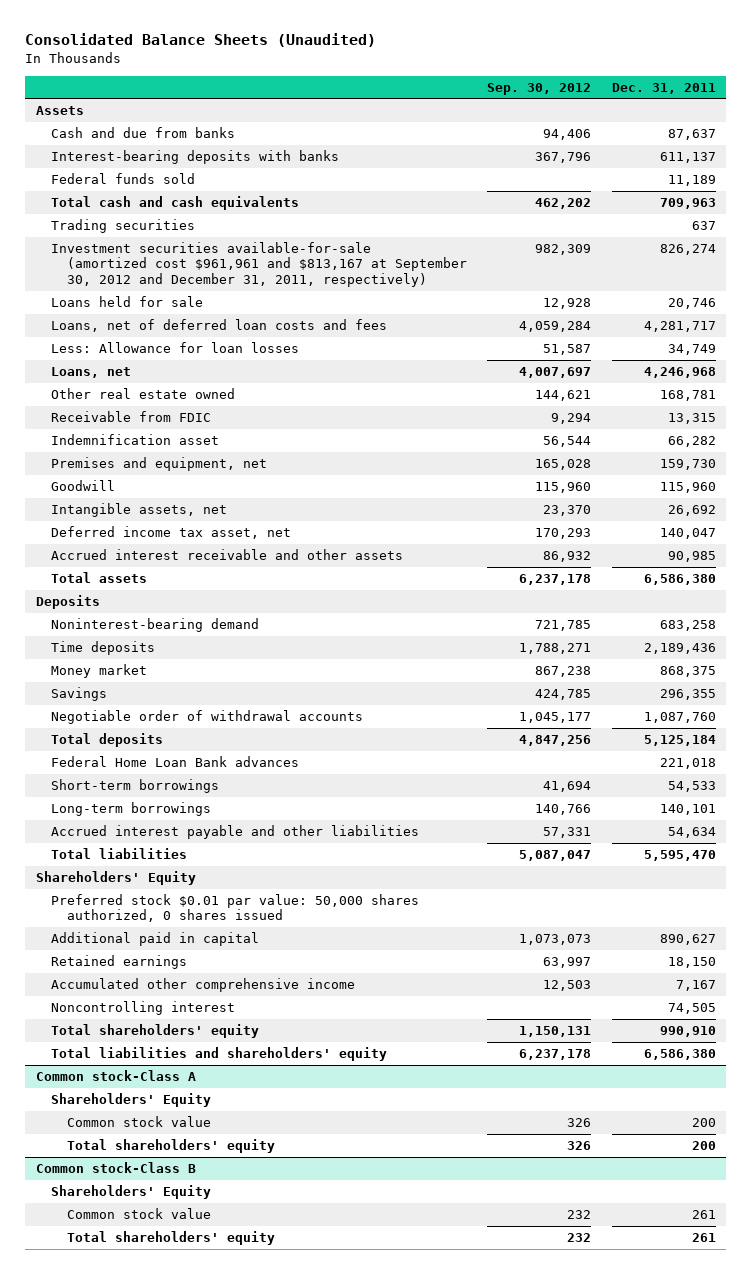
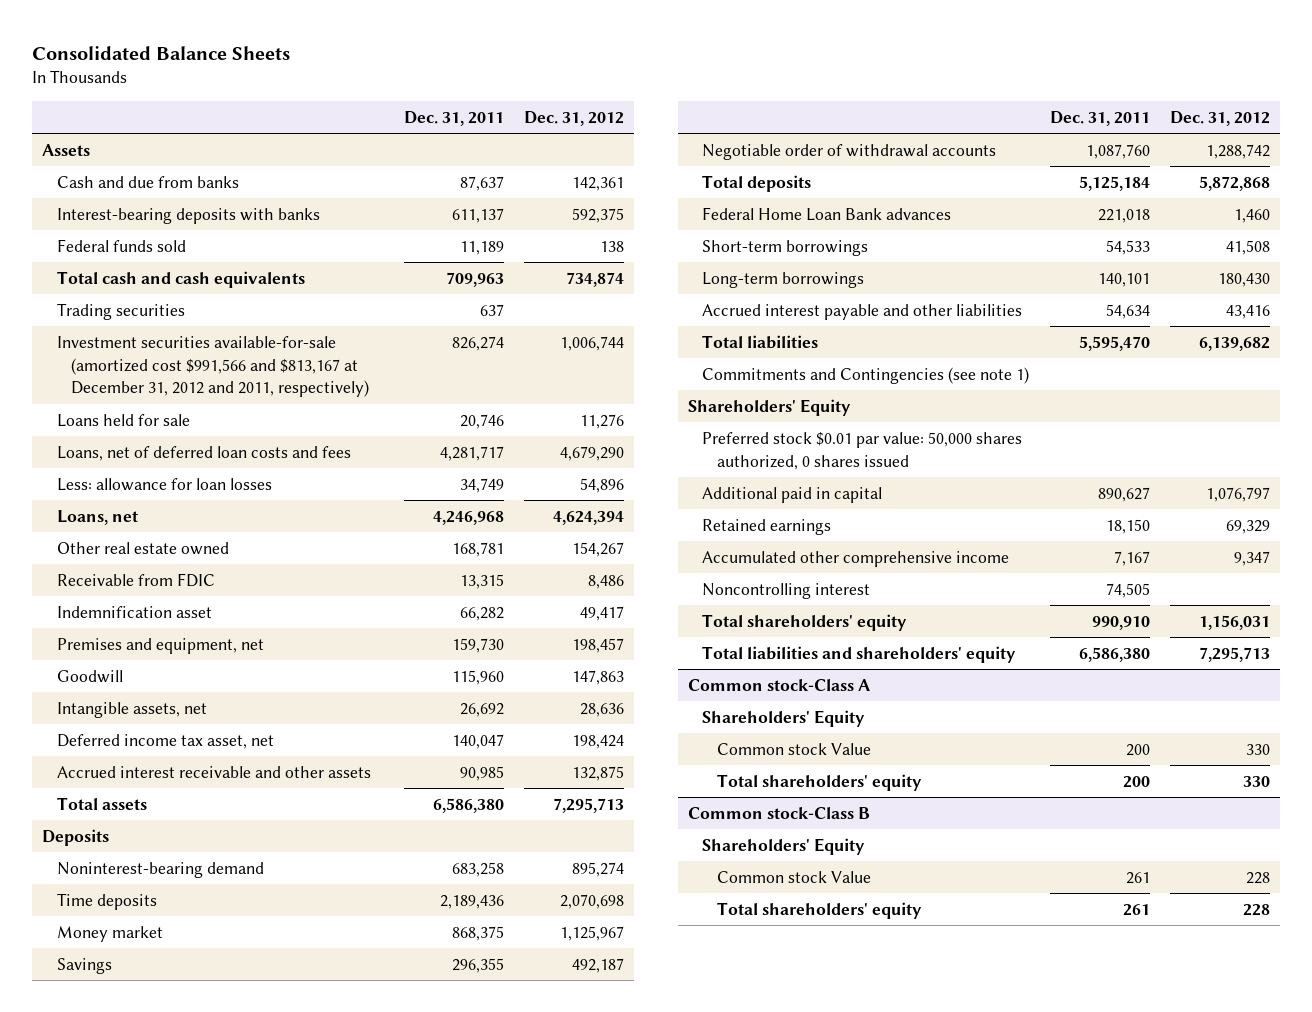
[25,33,377,48] Consolidated Balance Sheets (Unaudited) -> [32,45,291,60] Consolidated Balance Sheets
[487,82,592,95] Sep. 30, 2012 -> none
none -> [524,110,625,126] Dec. 31, 2012
[51,242,467,287] Investment securities available-for-sale (amortized cost $961,961 and $813,167 at September 30, 2012 and December 31, 2011, respectively) -> [56,335,369,398] Investment securities available-for-sale (amortized cost $991,566 and $813,167 at December 31, 2012 and 2011, respectively)
[51,342,300,354] Less: Allowance for loan losses -> [56,477,272,491] Less: allowance for loan losses
none -> [702,366,1030,384] Commitments and Contingencies (see note 1)
[66,1116,211,1128] Common stock value -> [716,742,871,755] Common stock Value
[66,1208,211,1220] Common stock value -> [716,870,871,883] Common stock Value

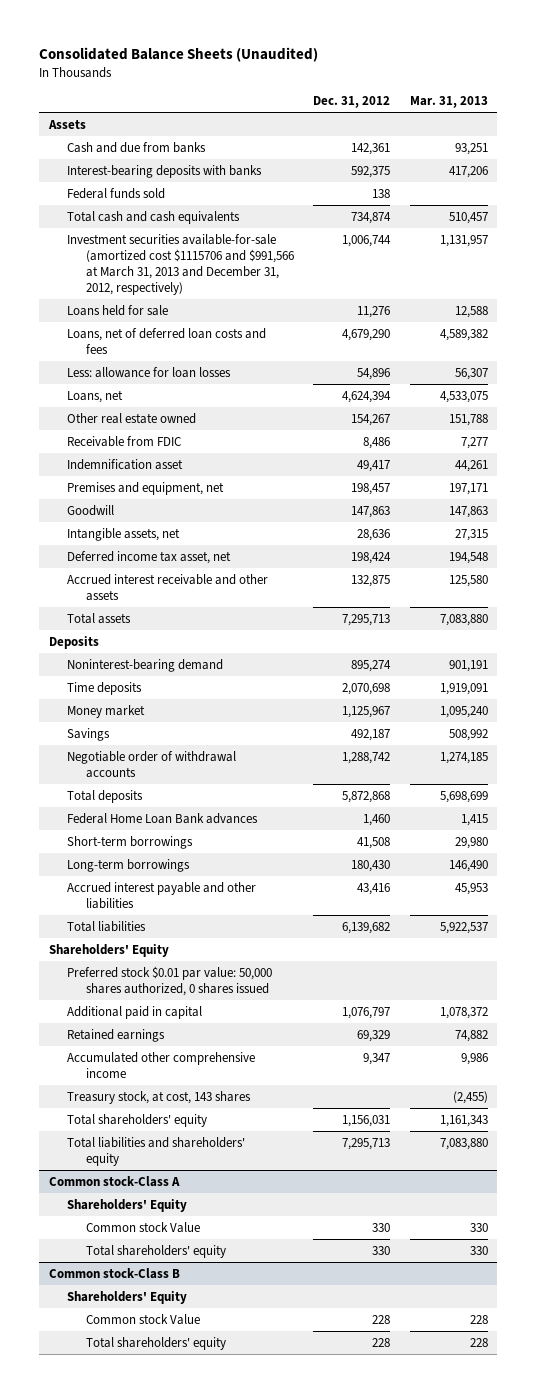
[32,45,291,60] Consolidated Balance Sheets -> [39,47,319,63] Consolidated Balance Sheets (Unaudited)
[403,110,504,126] Dec. 31, 2011 -> none
none -> [409,96,488,109] Mar. 31, 2013
[56,302,185,320] Trading securities -> none
[56,335,369,398] Investment securities available-for-sale (amortized cost $991,566 and $813,167 at December 31, 2012 and 2011, respectively) -> [67,233,294,296] Investment securities available-for-sale (amortized cost $1115706 and $991,566 at March 31, 2013 and December 31, 2012, respectively)
[702,366,1030,384] Commitments and Contingencies (see note 1) -> none
[702,582,871,599] Noncontrolling interest -> none
none -> [67,1090,252,1104] Treasury stock, at cost, 143 shares

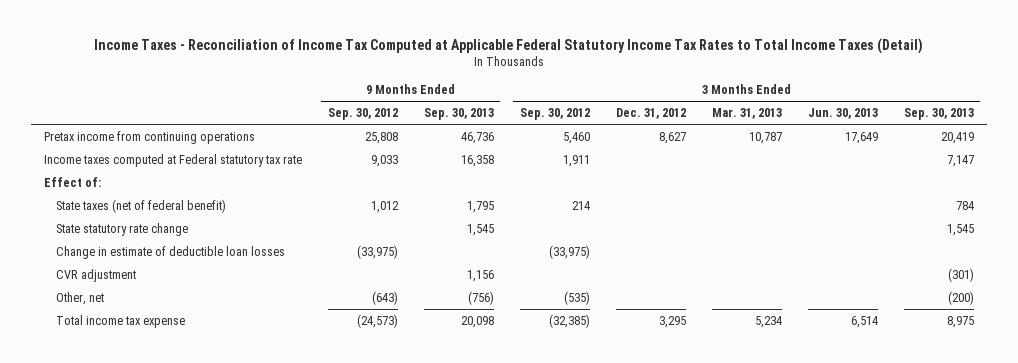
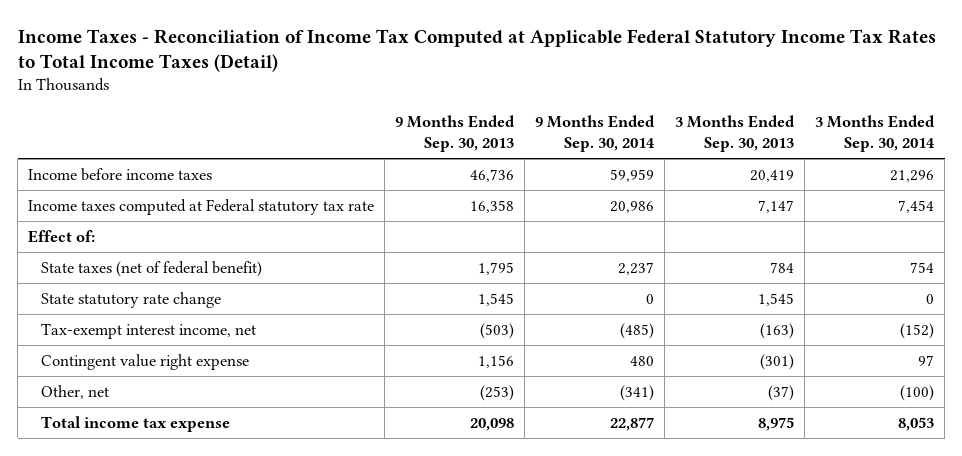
[327,108,398,121] Sep. 30, 2012 -> none
[519,108,590,121] Sep. 30, 2012 -> none
[615,108,686,120] Dec. 31, 2012 -> none
[711,108,782,120] Mar. 31, 2013 -> none
[807,108,878,120] Jun. 30, 2013 -> none
none -> [535,115,656,152] 9 Months Ended Sep. 30, 2014
none -> [815,115,936,152] 3 Months Ended Sep. 30, 2014
[43,130,255,144] Pretax income from continuing operations -> [28,167,213,181] Income before income taxes
[55,245,285,259] Change in estimate of deductible loan losses -> none
none -> [41,322,257,339] Tax-exempt interest income, net
[55,268,136,282] CVR adjustment -> [41,353,250,370] Contingent value right expense
[467,290,494,305] (756) -> [480,384,515,401] (253)
[947,290,974,305] (200) -> [768,384,795,401] (37)

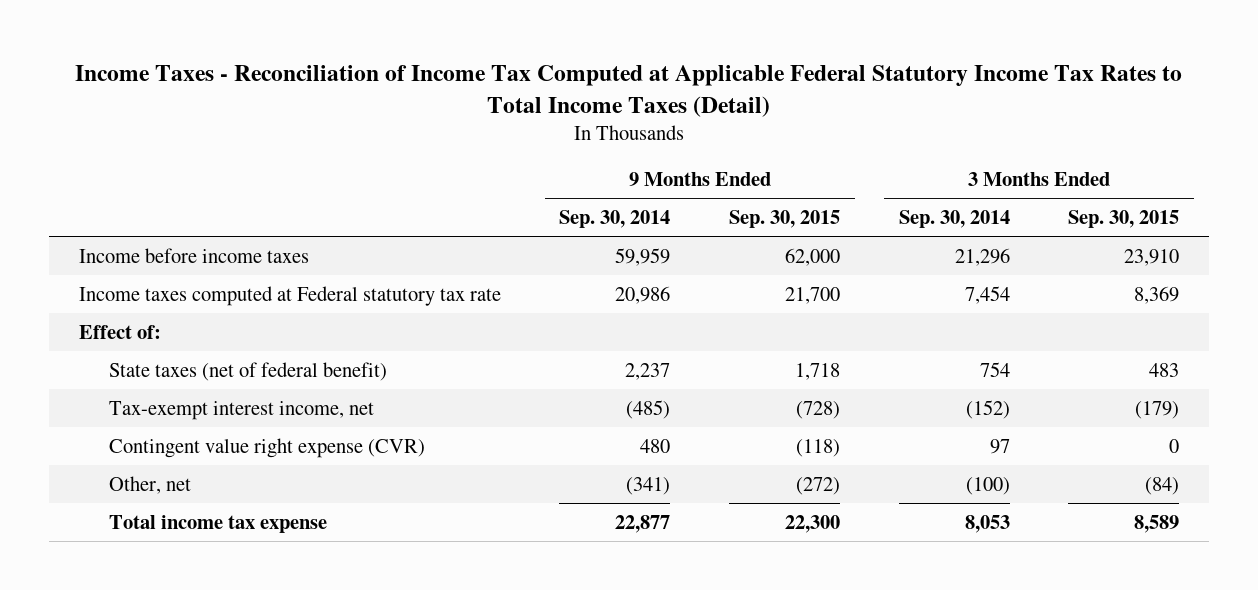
[395,115,516,152] 9 Months Ended Sep. 30, 2013 -> none
[675,115,796,152] 3 Months Ended Sep. 30, 2013 -> none
none -> [729,210,841,229] Sep. 30, 2015
none -> [1068,210,1180,229] Sep. 30, 2015
[41,291,222,308] State statutory rate change -> none
[41,353,250,370] Contingent value right expense -> [109,437,426,458] Contingent value right expense (CVR)

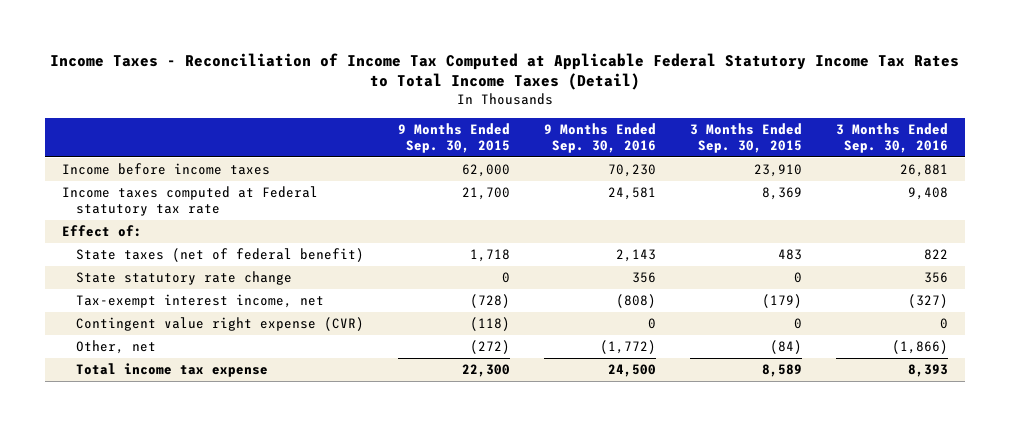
[559,210,671,229] Sep. 30, 2014 -> none
[898,210,1010,229] Sep. 30, 2014 -> none
none -> [544,122,657,154] 9 Months Ended Sep. 30, 2016
none -> [836,122,949,154] 3 Months Ended Sep. 30, 2016
none -> [76,271,293,286] State statutory rate change

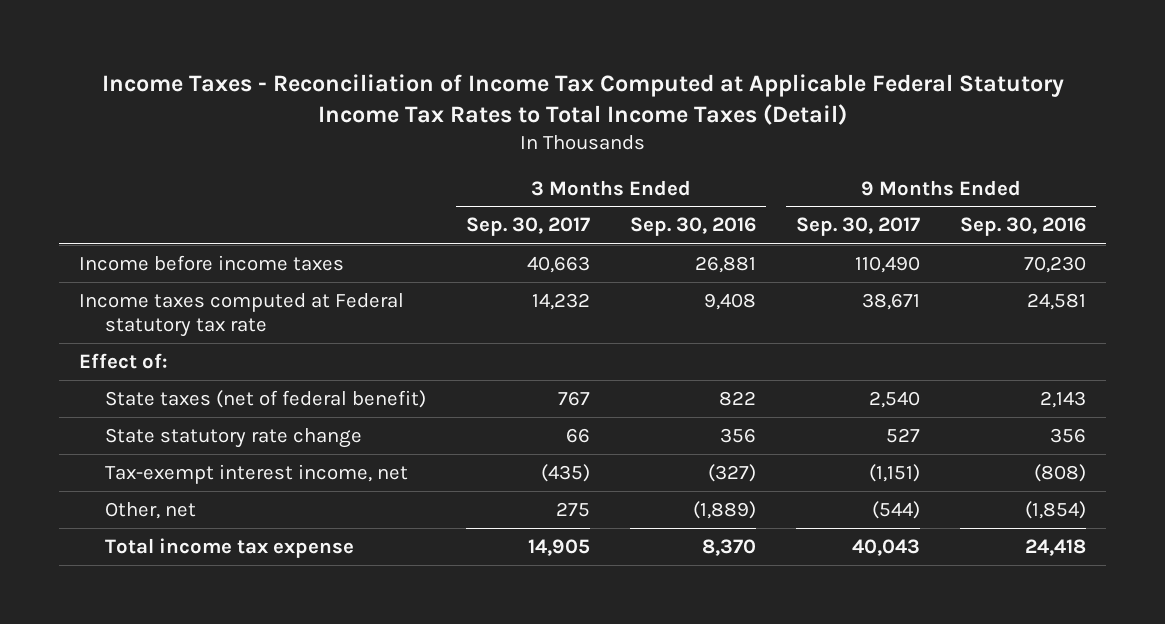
[398,122,511,154] 9 Months Ended Sep. 30, 2015 -> none
[690,122,803,154] 3 Months Ended Sep. 30, 2015 -> none
none -> [465,217,590,237] Sep. 30, 2017
none -> [796,217,921,237] Sep. 30, 2017
[76,317,365,332] Contingent value right expense (CVR) -> none
[600,340,657,355] (1,772) -> [1025,500,1087,519] (1,854)
[892,340,949,355] (1,866) -> [692,500,756,519] (1,889)
[608,364,657,378] 24,500 -> [1025,538,1087,556] 24,418
[908,364,949,378] 8,393 -> [701,538,756,556] 8,370

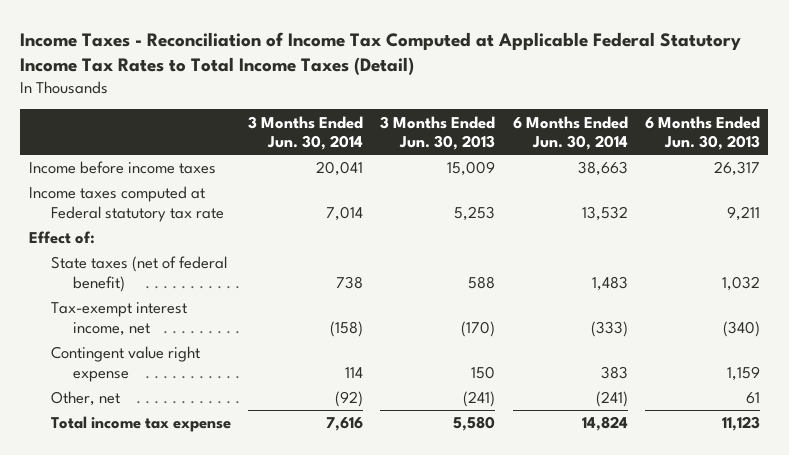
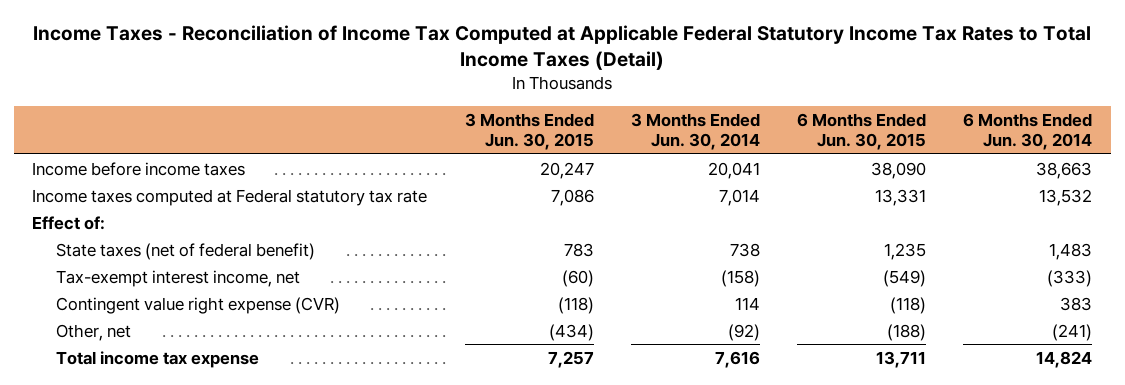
[380,115,496,151] 3 Months Ended Jun. 30, 2013 -> none
[644,115,760,151] 6 Months Ended Jun. 30, 2013 -> none
none -> [464,112,594,150] 3 Months Ended Jun. 30, 2015
none -> [797,112,927,150] 6 Months Ended Jun. 30, 2015
[50,346,200,382] Contingent value right expense -> [56,296,341,314] Contingent value right expense (CVR)

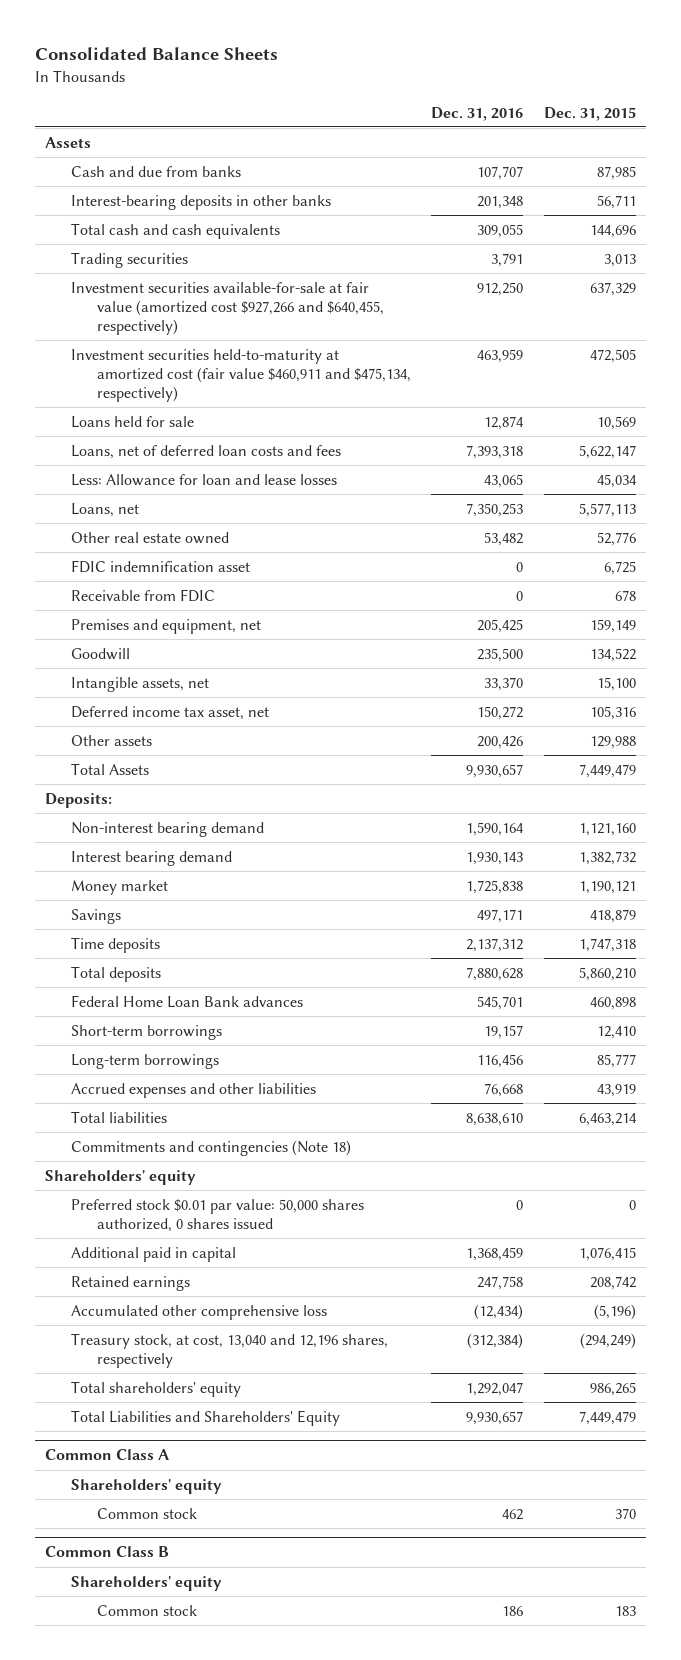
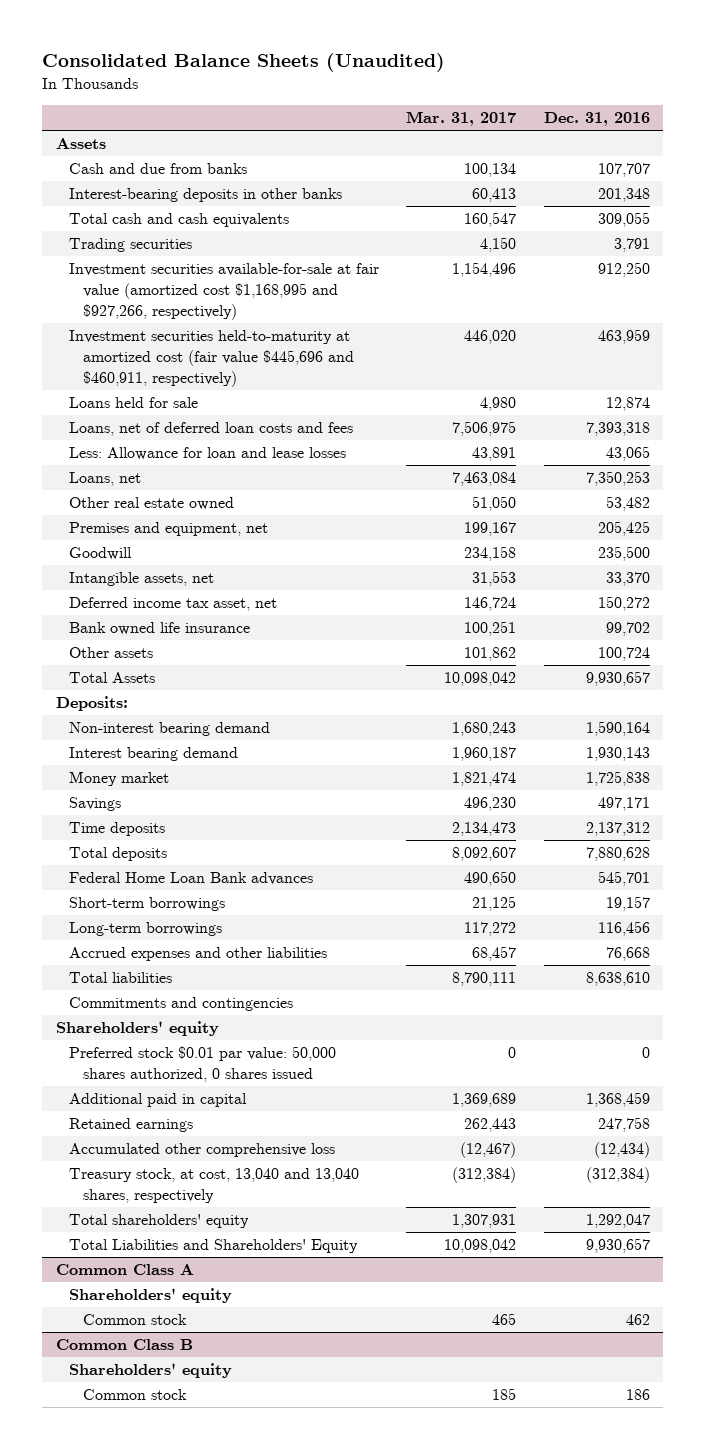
[35,47,279,61] Consolidated Balance Sheets -> [42,53,446,73] Consolidated Balance Sheets (Unaudited)
[543,106,636,121] Dec. 31, 2015 -> none
none -> [406,110,517,126] Mar. 31, 2017
[71,281,384,335] Investment securities available-for-sale at fair value (amortized cost $927,266 and $640,455, respectively) -> [69,263,380,320] Investment securities available-for-sale at fair value (amortized cost $1,168,995 and $927,266, respectively)
[71,348,411,402] Investment securities held-to-maturity at amortized cost (fair value $460,911 and $475,134, respectively) -> [69,330,354,387] Investment securities held-to-maturity at amortized cost (fair value $445,696 and $460,911, respectively)
[71,559,251,573] FDIC indemnification asset -> none
[71,588,216,602] Receivable from FDIC -> none
none -> [69,622,251,636] Bank owned life insurance
[477,735,524,749] 200,426 -> [597,647,650,662] 100,724
[71,1139,352,1156] Commitments and contingencies (Note 18) -> [69,997,294,1012] Commitments and contingencies
[71,1332,389,1368] Treasury stock, at cost, 13,040 and 12,196 shares, respectively -> [69,1168,360,1203] Treasury stock, at cost, 13,040 and 13,040 shares, respectively

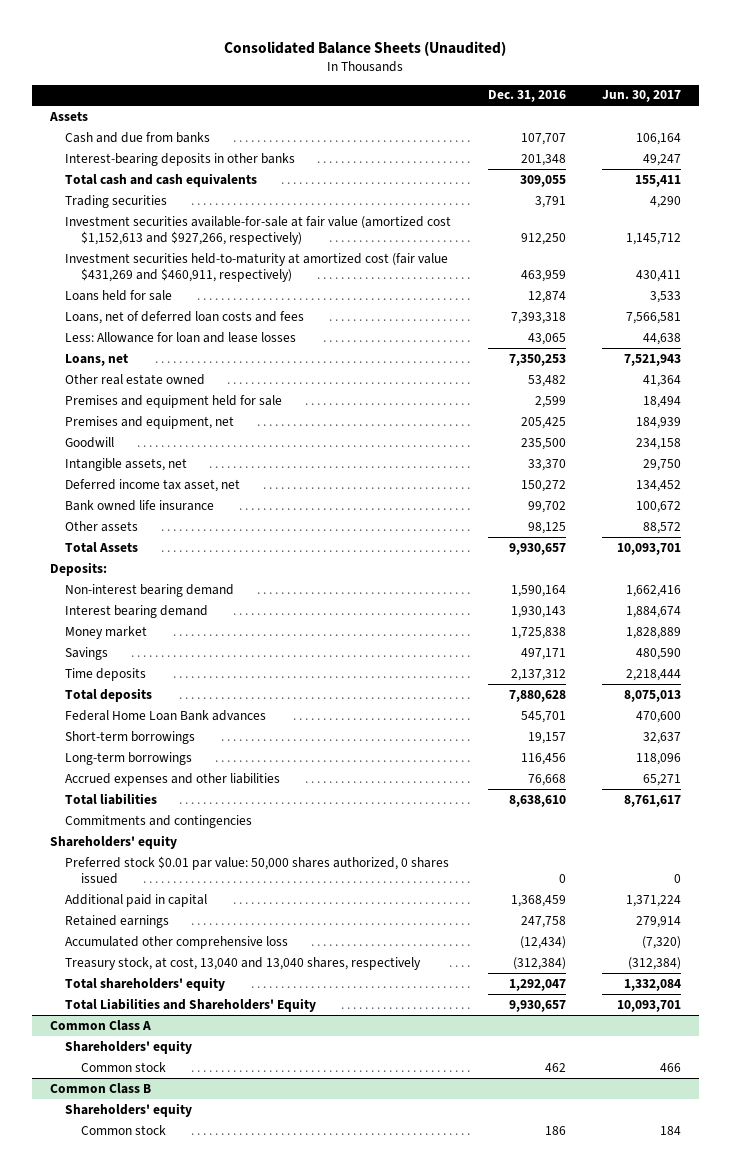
[406,110,517,126] Mar. 31, 2017 -> none
none -> [602,90,682,103] Jun. 30, 2017
[69,263,380,320] Investment securities available-for-sale at fair value (amortized cost $1,168,995 and $927,266, respectively) -> [65,215,452,246] Investment securities available-for-sale at fair value (amortized cost $1,152,613 and $927,266, respectively)
[69,330,354,387] Investment securities held-to-maturity at amortized cost (fair value $445,696 and $460,911, respectively) -> [65,252,449,283] Investment securities held-to-maturity at amortized cost (fair value $431,269 and $460,911, respectively)
none -> [65,394,283,408] Premises and equipment held for sale
[597,647,650,662] 100,724 -> [527,521,566,534] 98,125

